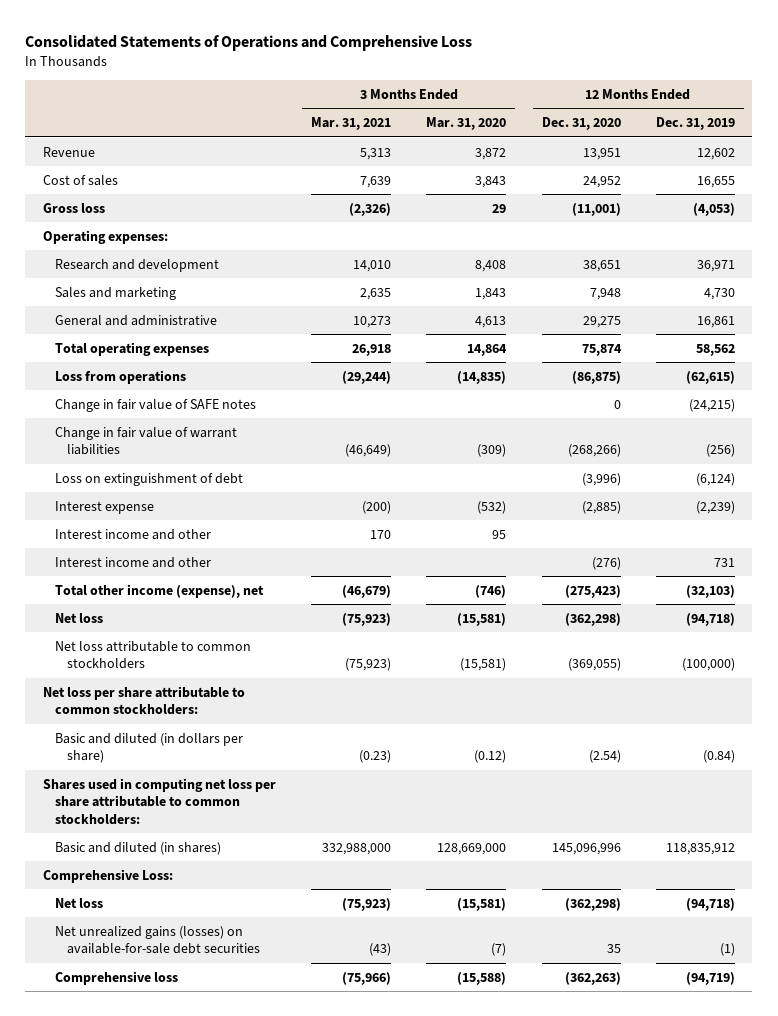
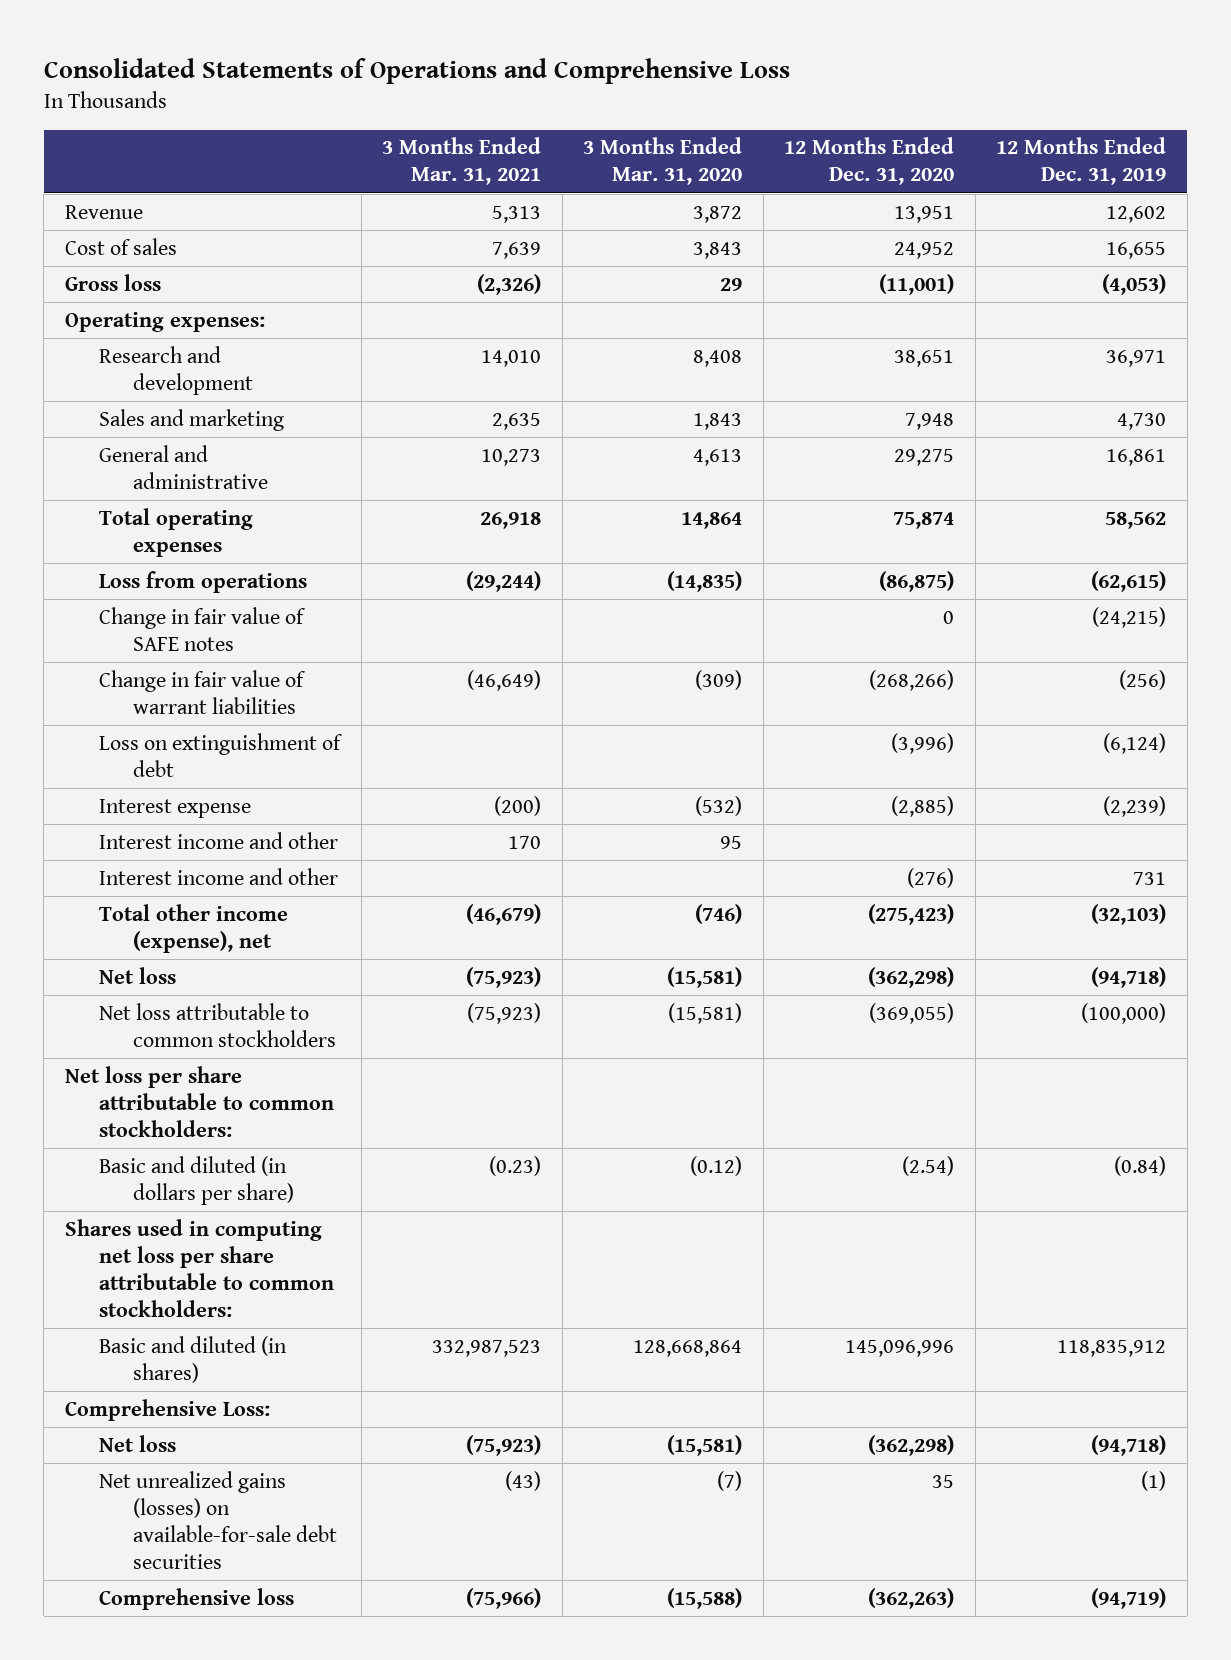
[322,842,392,855] 332,988,000 -> [432,1339,542,1357] 332,987,523
[437,842,507,855] 128,669,000 -> [633,1339,743,1357] 128,668,864

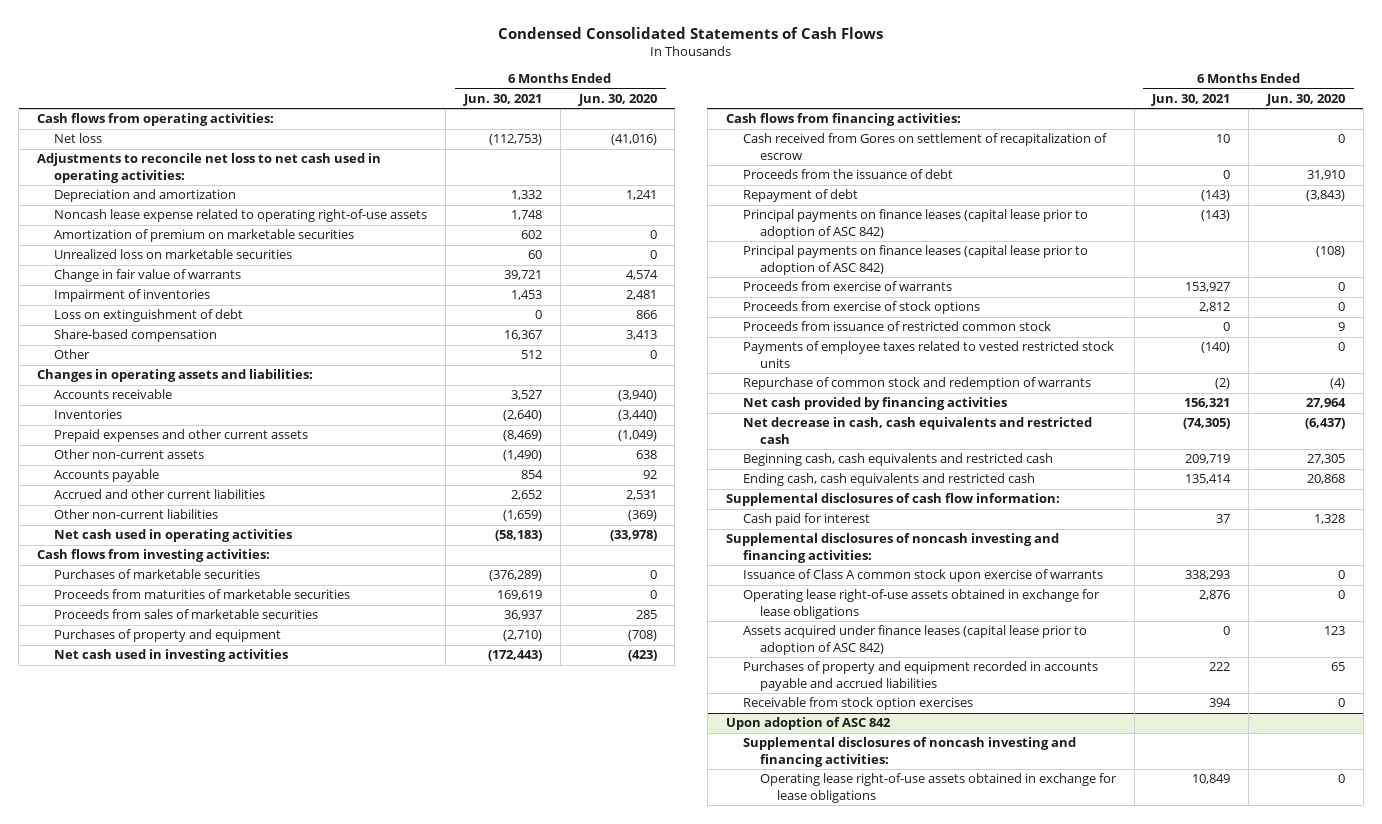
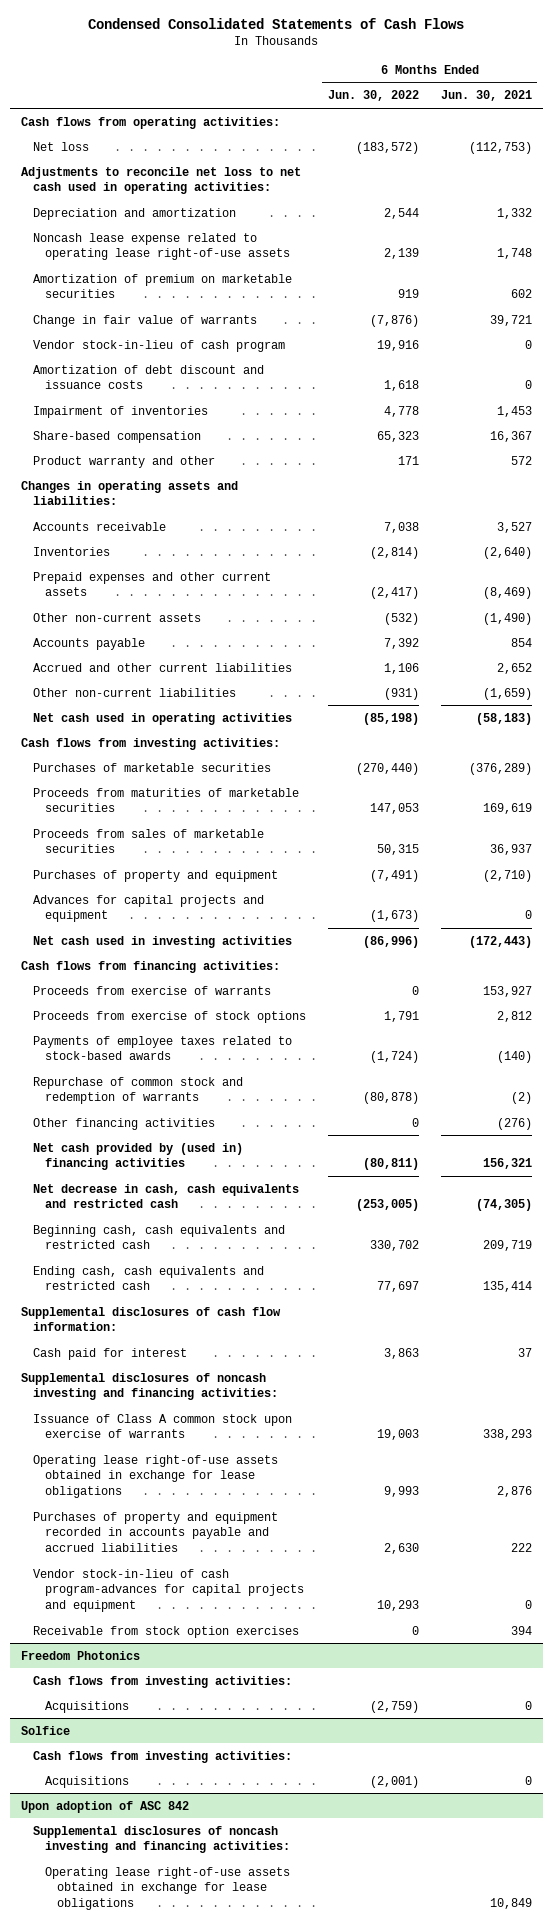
[577,94,657,107] Jun. 30, 2020 -> none
none -> [327,90,419,102] Jun. 30, 2022
[54,209,428,223] Noncash lease expense related to operating right-of-use assets -> [32,232,291,261] Noncash lease expense related to operating lease right-of-use assets
[54,249,293,260] Unrealized loss on marketable securities -> none
none -> [32,339,285,352] Vendor stock-in-lieu of cash program
none -> [32,364,264,390] Amortization of debt discount and issuance costs
[54,309,244,323] Loss on extinguishment of debt -> none
[54,349,91,360] Other -> none
none -> [32,455,215,468] Product warranty and other
none -> [32,894,264,923] Advances for capital projects and equipment
[742,133,1107,160] Cash received from Gores on settlement of recapitalization of escrow -> none
[742,169,953,180] Proceeds from the issuance of debt -> none
[742,189,858,203] Repayment of debt -> none
[742,209,1088,239] Principal payments on finance leases (capital lease prior to adoption of ASC 842) -> none
[742,245,1088,275] Principal payments on finance leases (capital lease prior to adoption of ASC 842) -> none
[742,321,1051,332] Proceeds from issuance of restricted common stock -> none
[742,341,1114,368] Payments of employee taxes related to vested restricted stock units -> [32,1035,292,1061] Payments of employee taxes related to stock-based awards
none -> [32,1117,215,1130] Other financing activities
[742,397,1007,411] Net cash provided by financing activities -> [32,1142,243,1171] Net cash provided by (used in) financing activities
[742,625,1087,655] Assets acquired under finance leases (capital lease prior to adoption of ASC 842) -> none
none -> [32,1568,305,1612] Vendor stock-in-lieu of cash program-advances for capital projects and equipment
none -> [20,1650,140,1660] Freedom Photonics
none -> [32,1675,292,1688] Cash flows from investing activities:
none -> [45,1700,130,1713] Acquisitions
none -> [20,1725,70,1735] Solfice
none -> [32,1750,292,1763] Cash flows from investing activities:
none -> [45,1775,130,1788] Acquisitions

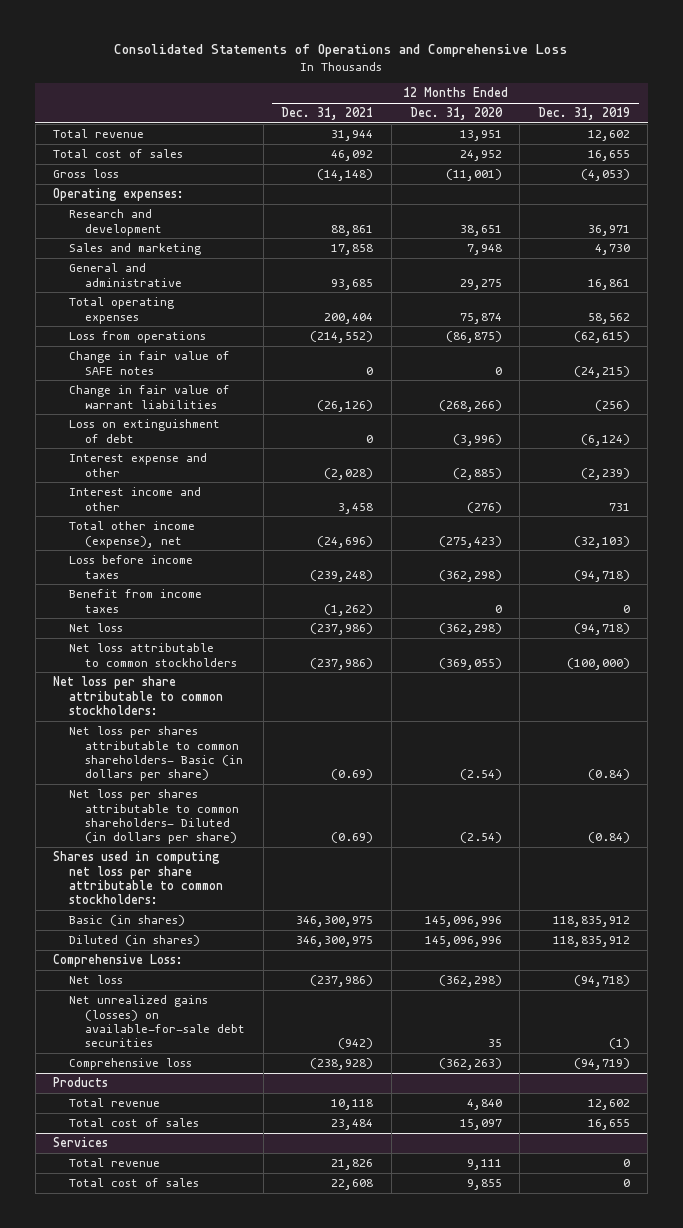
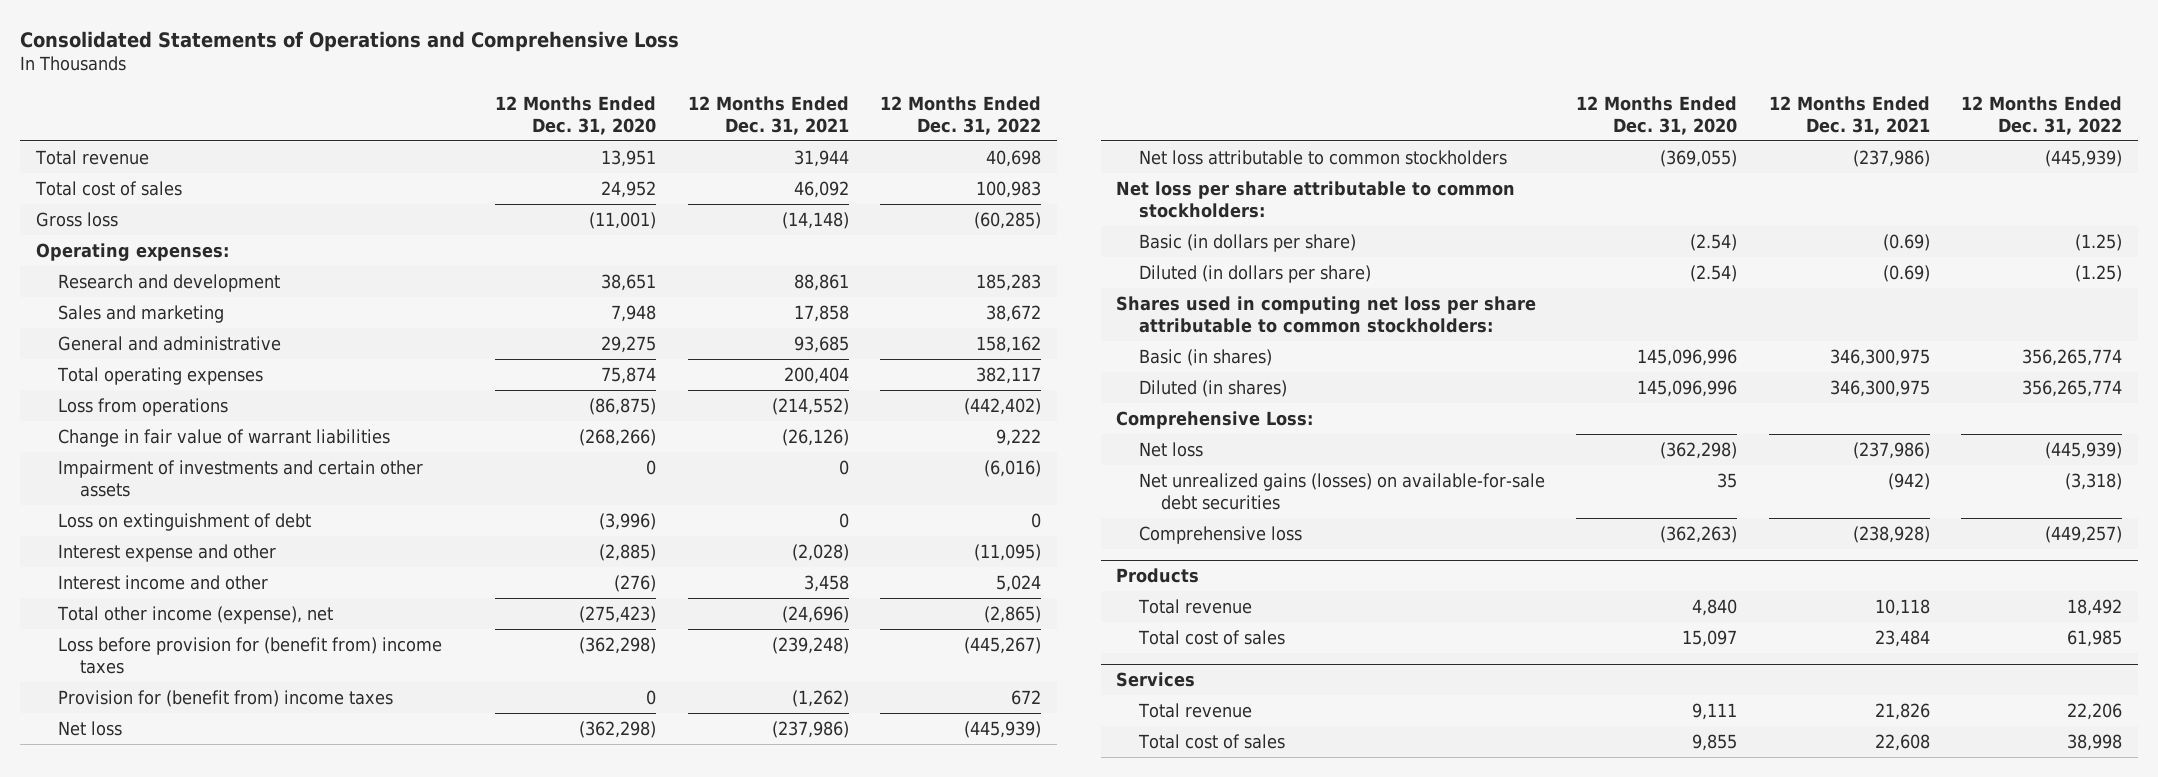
[537,107,630,121] Dec. 31, 2019 -> none
none -> [880,95,1042,135] 12 Months Ended Dec. 31, 2022
[69,351,231,375] Change in fair value of SAFE notes -> none
none -> [57,460,423,498] Impairment of investments and certain other assets
[69,555,194,579] Loss before income taxes -> [57,637,442,675] Loss before provision for (benefit from) income taxes
[69,589,203,613] Benefit from income taxes -> [57,690,393,708] Provision for (benefit from) income taxes
[69,726,244,782] Net loss per shares attributable to common shareholders- Basic (in dollars per share) -> [1138,234,1356,253] Basic (in dollars per share)
[69,789,240,845] Net loss per shares attributable to common shareholders- Diluted (in dollars per share) -> [1138,265,1371,284] Diluted (in dollars per share)

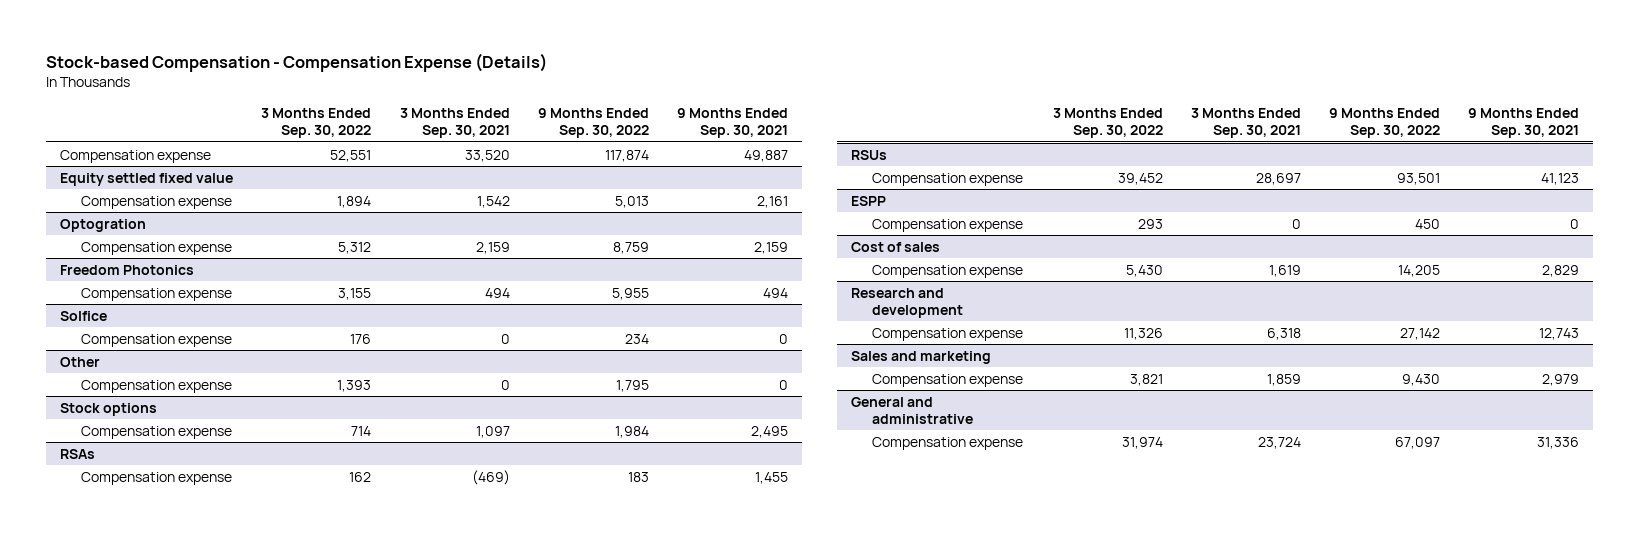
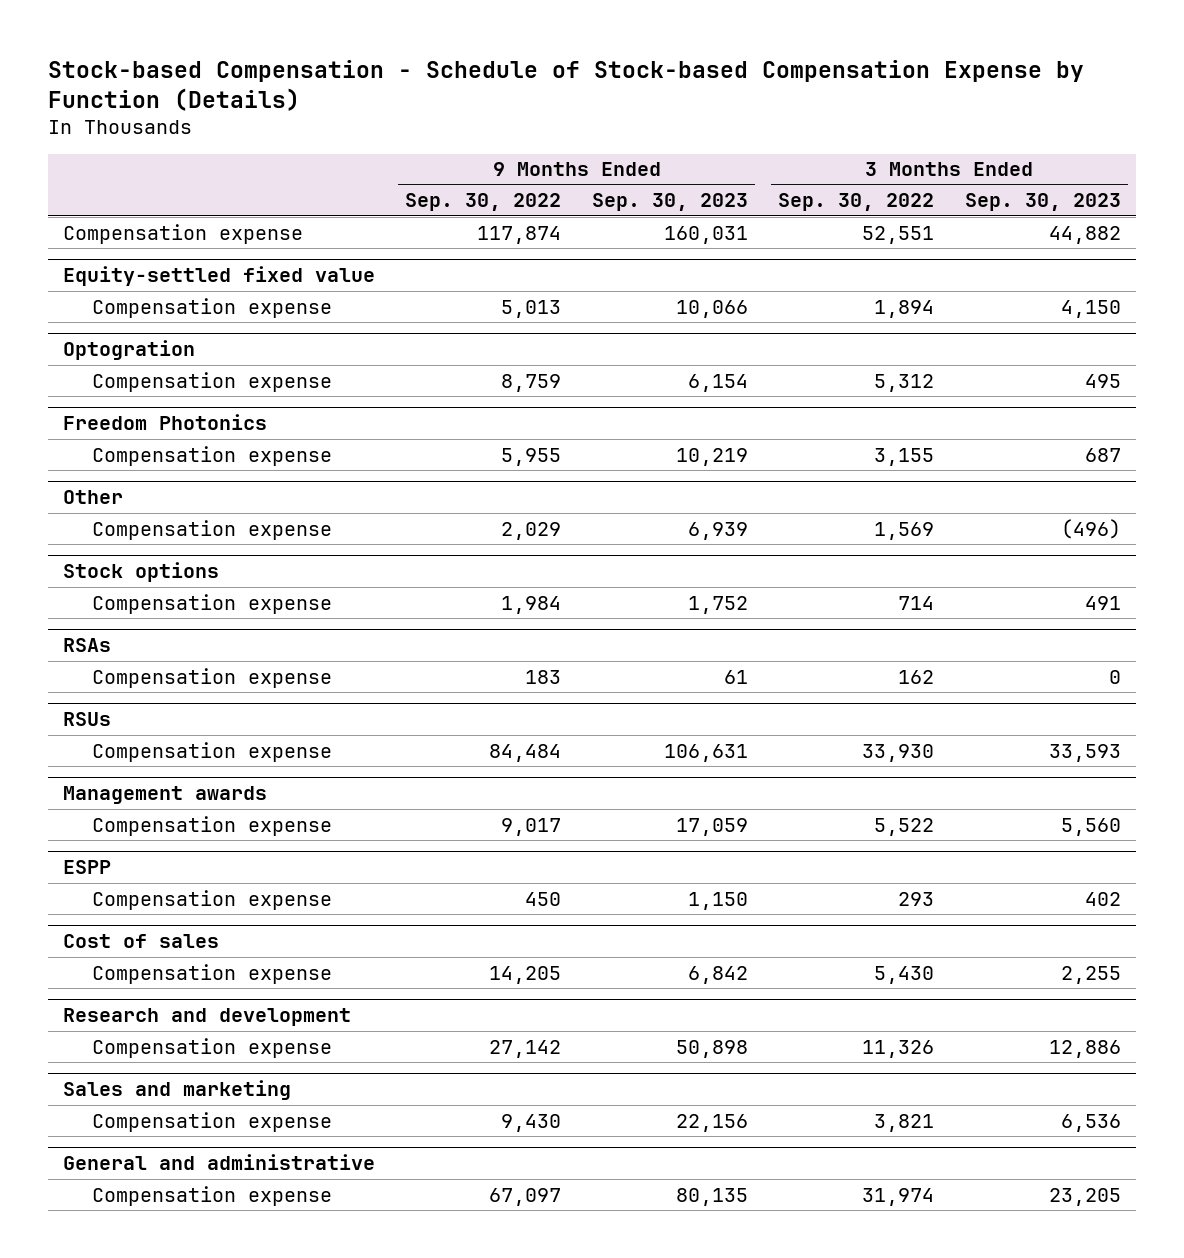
[46,53,548,73] Stock-based Compensation - Compensation Expense (Details) -> [47,59,1084,111] Stock-based Compensation - Schedule of Stock-based Compensation Expense by Function (Details)
[399,108,510,139] 3 Months Ended Sep. 30, 2021 -> none
[676,108,788,139] 9 Months Ended Sep. 30, 2021 -> none
none -> [591,193,748,212] Sep. 30, 2023
none -> [964,193,1121,212] Sep. 30, 2023
[60,172,234,186] Equity settled fixed value -> [62,266,375,287] Equity-settled fixed value
[60,310,108,321] Solfice -> none
[80,333,232,347] Compensation expense -> none
[337,379,372,392] 1,393 -> [874,521,935,540] 1,569
[615,379,649,392] 1,795 -> [501,521,562,540] 2,029
[1117,172,1163,185] 39,452 -> [862,743,935,762] 33,930
[1397,172,1441,185] 93,501 -> [489,743,562,762] 84,484
none -> [62,786,267,805] Management awards
none -> [91,815,332,836] Compensation expense

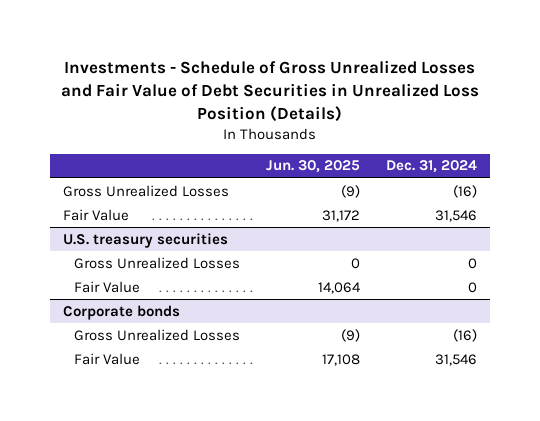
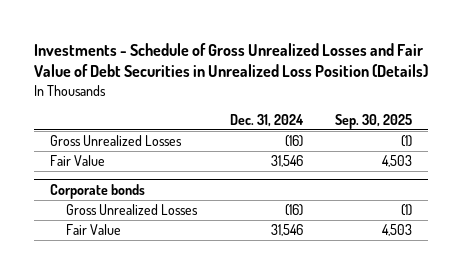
[265,160,360,174] Jun. 30, 2025 -> none
none -> [335,113,413,129] Sep. 30, 2025
[63,232,229,248] U.S. treasury securities -> none
[73,256,240,269] Gross Unrealized Losses -> none
[73,280,140,293] Fair Value -> none

